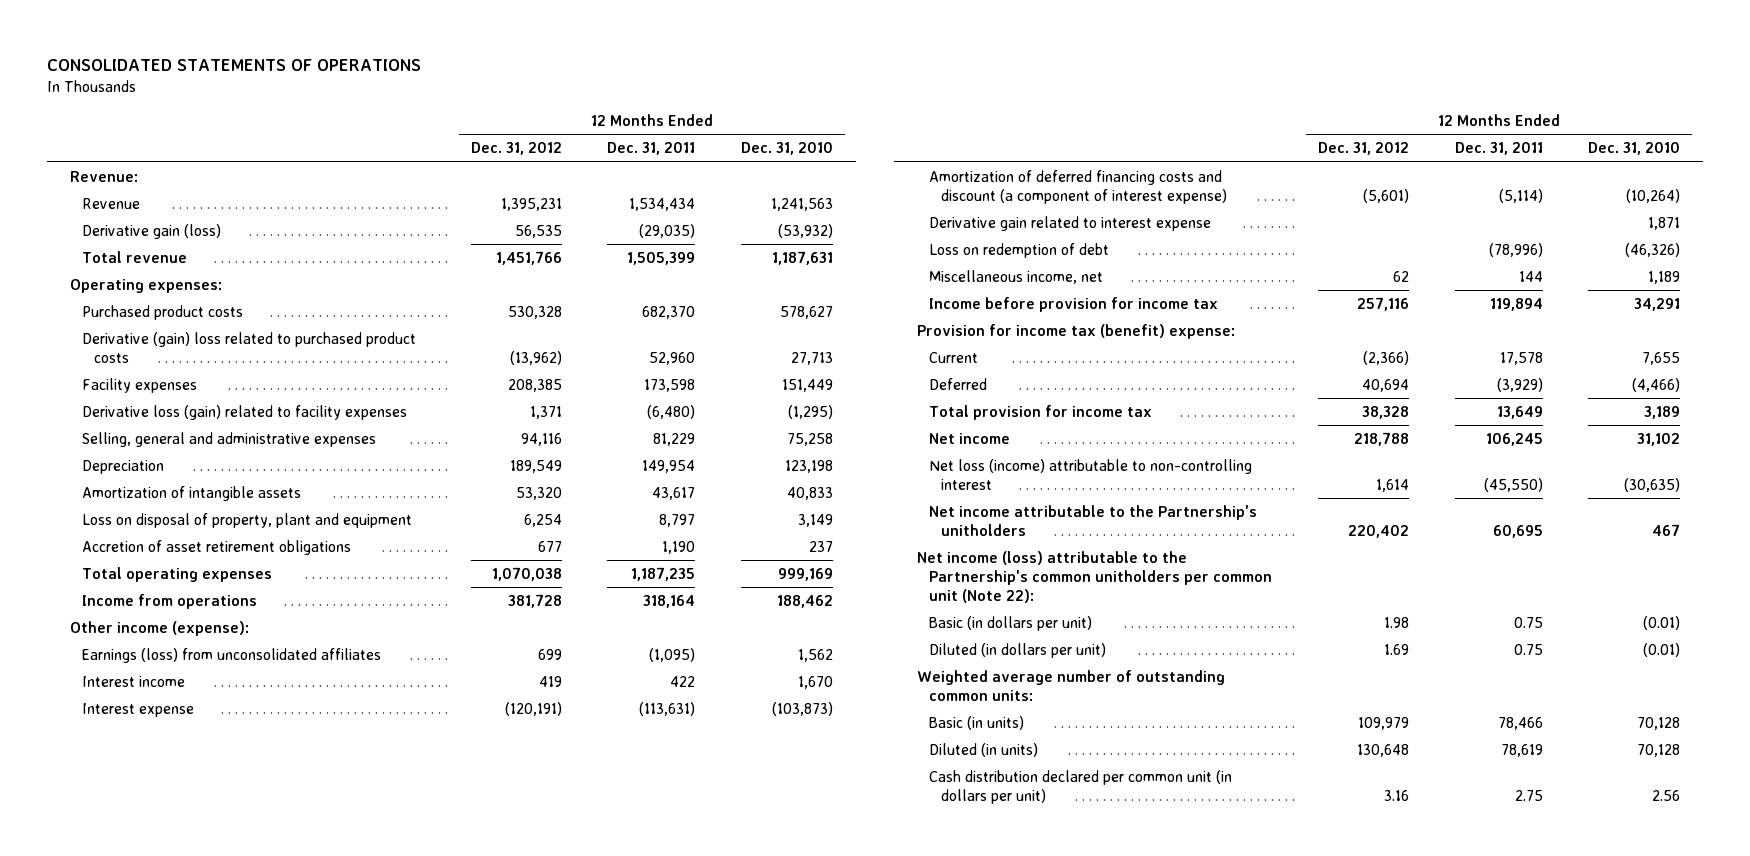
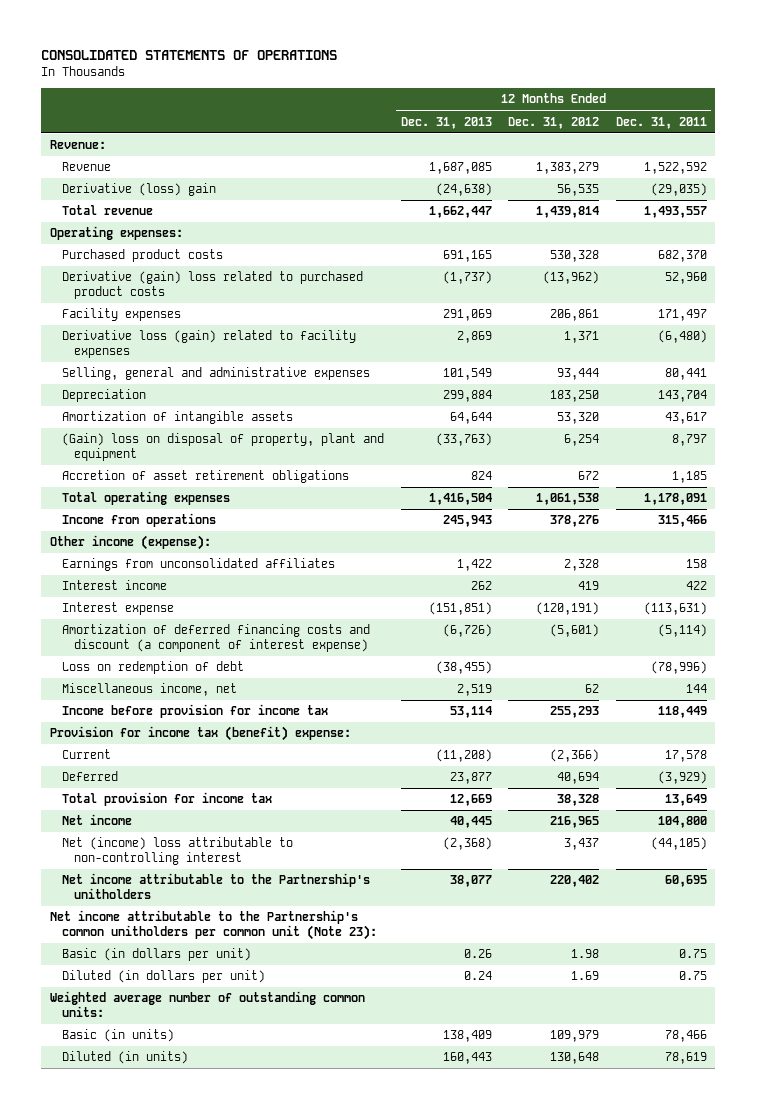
[741,142,834,156] Dec. 31, 2010 -> none
none -> [400,116,492,129] Dec. 31, 2013
[500,197,562,211] 1,395,231 -> [536,162,600,175] 1,383,279
[629,197,696,211] 1,534,434 -> [644,162,708,175] 1,522,592
[81,223,221,239] Derivative gain (loss) -> [61,183,216,197] Derivative (loss) gain
[495,250,562,265] 1,451,766 -> [536,206,600,219] 1,439,814
[627,251,696,265] 1,505,399 -> [644,206,708,219] 1,493,557
[507,378,562,392] 208,385 -> [550,309,600,322] 206,861
[644,378,696,392] 173,598 -> [658,309,708,322] 171,497
[520,432,562,446] 94,116 -> [557,368,600,381] 93,444
[653,432,696,446] 81,229 -> [665,368,708,381] 80,441
[509,459,562,473] 189,549 -> [550,390,600,403] 183,250
[642,459,696,473] 149,954 -> [658,390,708,403] 143,704
[81,512,412,528] Loss on disposal of property, plant and equipment -> [61,433,384,462] (Gain) loss on disposal of property, plant and equipment
[537,540,562,552] 677 -> [578,471,600,481] 672
[662,540,696,554] 1,190 -> [672,471,708,484] 1,185
[491,566,562,581] 1,070,038 -> [536,493,600,506] 1,061,538
[631,566,696,581] 1,187,235 -> [644,493,708,506] 1,178,091
[507,593,562,608] 381,728 -> [550,515,600,528] 378,276
[643,594,696,608] 318,164 -> [658,515,708,528] 315,466
[81,647,381,663] Earnings (loss) from unconsolidated affiliates -> [61,558,335,572] Earnings from unconsolidated affiliates
[537,648,562,660] 699 -> [564,559,600,572] 2,328
[649,647,696,662] (1,095) -> [686,559,708,569] 158
[929,215,1212,231] Derivative gain related to interest expense -> none
[1356,296,1409,311] 257,116 -> [550,706,600,719] 255,293
[1489,297,1543,311] 119,894 -> [658,706,708,719] 118,449
[1353,431,1409,446] 218,788 -> [550,816,600,829] 216,965
[1485,432,1543,446] 106,245 -> [658,816,708,829] 104,800
[929,458,1253,490] Net loss (income) attributable to non-controlling interest -> [61,837,293,866] Net (income) loss attributable to non-controlling interest
[1375,478,1409,492] 1,614 -> [564,838,600,851] 3,437
[1483,477,1543,492] (45,550) -> [651,837,708,851] (44,105)
[917,550,1273,603] Net income (loss) attributable to the Partnership's common unitholders per common unit (Note 22): -> [49,910,377,941] Net income attributable to the Partnership's common unitholders per common unit (Note 23):
[929,769,1233,804] Cash distribution declared per common unit (in dollars per unit) -> none

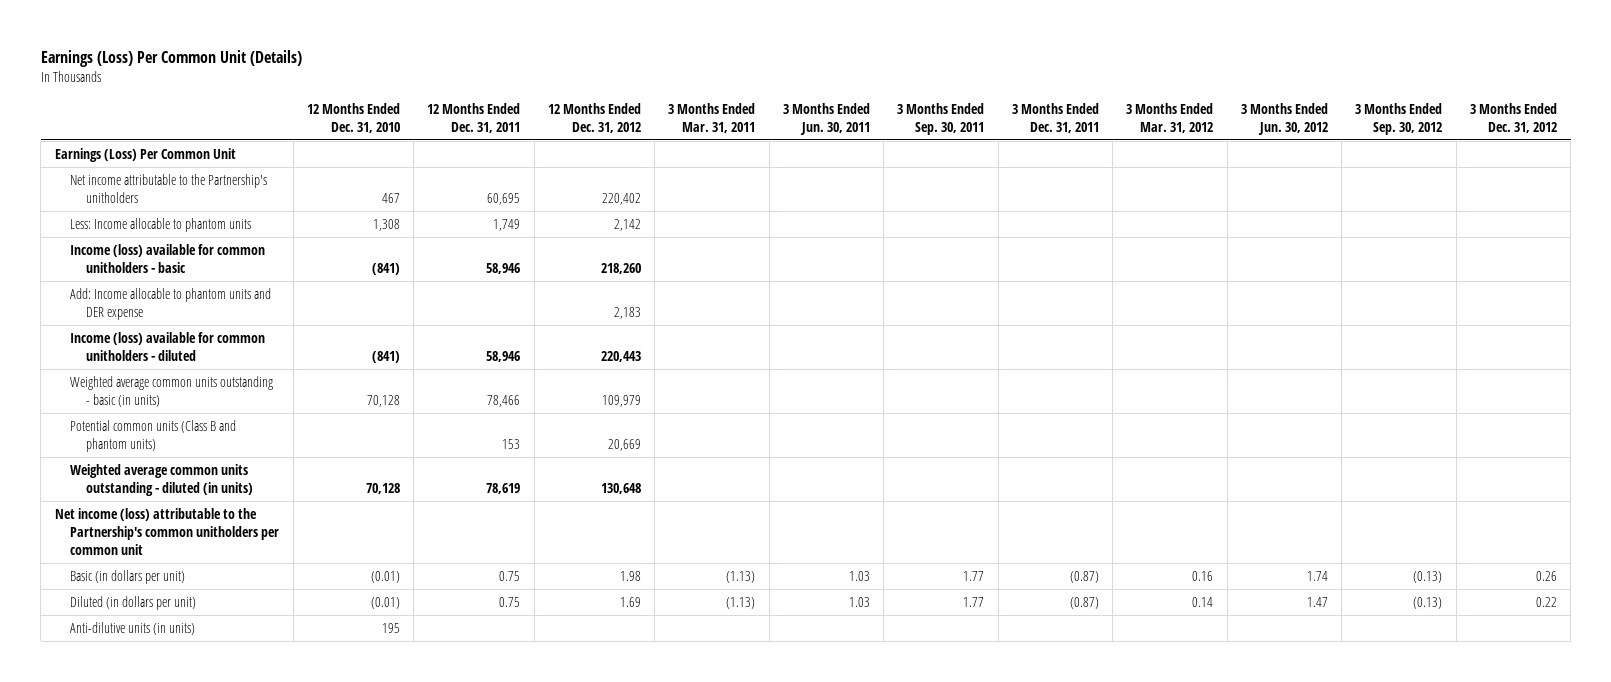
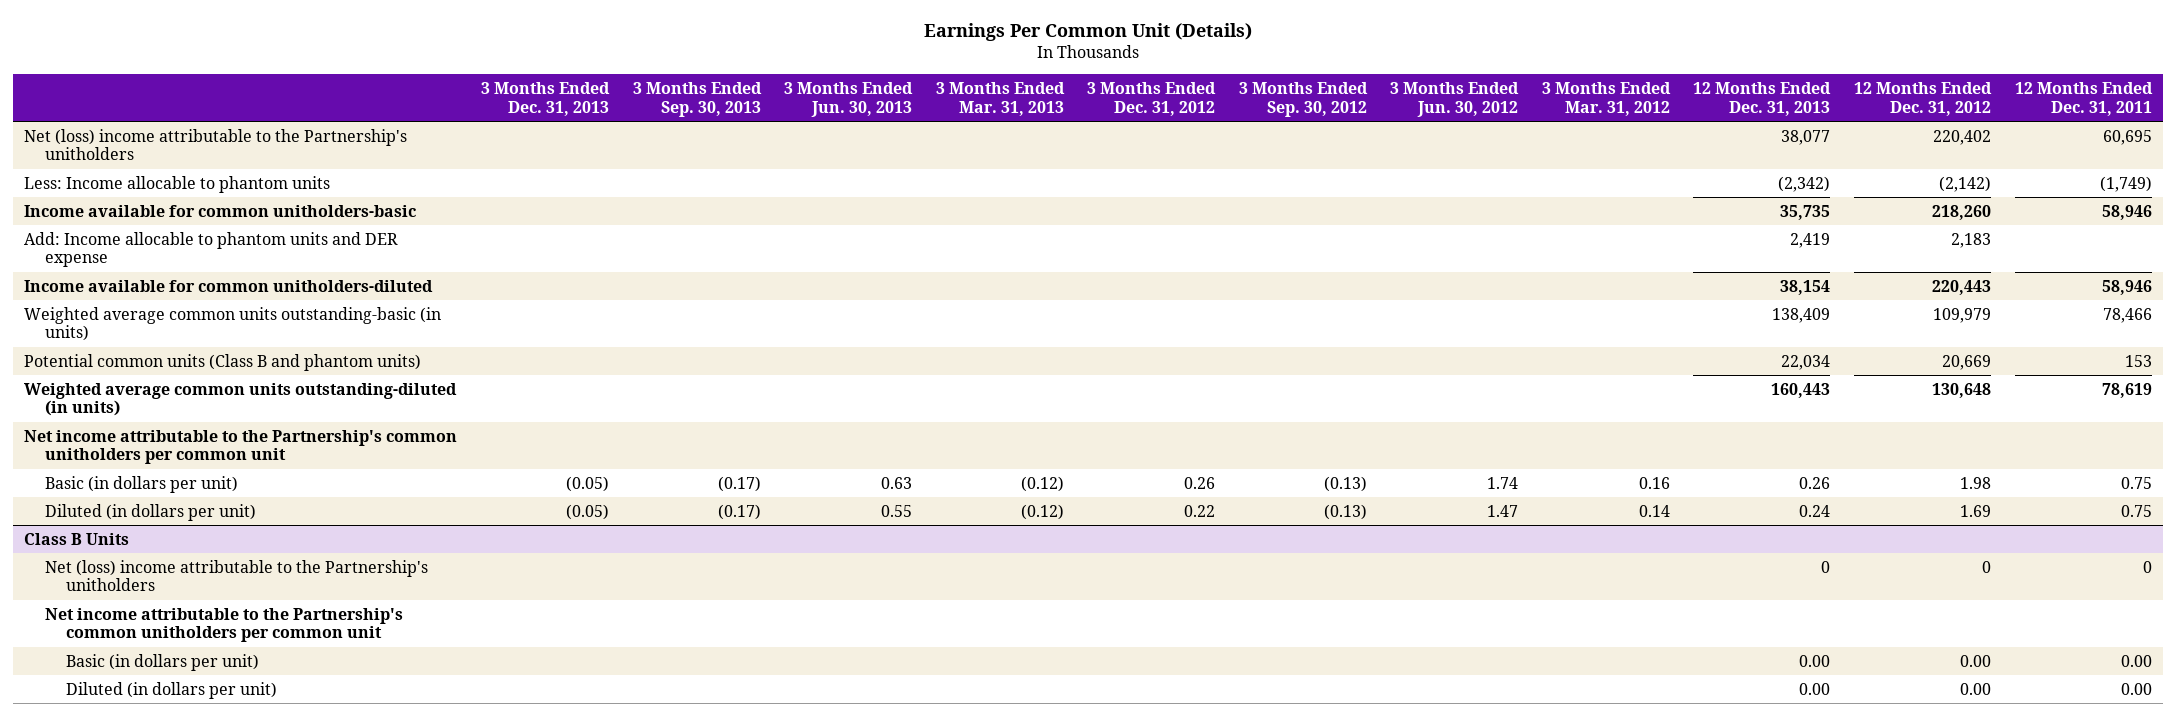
[40,49,302,67] Earnings (Loss) Per Common Unit (Details) -> [923,23,1252,42] Earnings Per Common Unit (Details)
[306,102,400,133] 12 Months Ended Dec. 31, 2010 -> none
[668,102,756,133] 3 Months Ended Mar. 31, 2011 -> none
[782,102,870,135] 3 Months Ended Jun. 30, 2011 -> none
[897,102,985,135] 3 Months Ended Sep. 30, 2011 -> none
[1011,102,1099,133] 3 Months Ended Dec. 31, 2011 -> none
none -> [480,81,610,116] 3 Months Ended Dec. 31, 2013
none -> [632,81,762,117] 3 Months Ended Sep. 30, 2013
none -> [784,81,914,117] 3 Months Ended Jun. 30, 2013
none -> [935,81,1065,116] 3 Months Ended Mar. 31, 2013
none -> [1693,81,1832,116] 12 Months Ended Dec. 31, 2013
[54,148,236,163] Earnings (Loss) Per Common Unit -> none
[70,174,268,204] Net income attributable to the Partnership's unitholders -> [24,128,408,161] Net (loss) income attributable to the Partnership's unitholders
[493,219,521,232] 1,749 -> [2099,175,2152,192] (1,749)
[613,219,641,232] 2,142 -> [1939,175,1992,192] (2,142)
[70,244,266,274] Income (loss) available for common unitholders - basic -> [24,204,417,217] Income available for common unitholders-basic
[70,332,266,362] Income (loss) available for common unitholders - diluted -> [24,279,434,292] Income available for common unitholders-diluted
[70,376,274,408] Weighted average common units outstanding - basic (in units) -> [24,306,442,342] Weighted average common units outstanding-basic (in units)
[70,464,254,497] Weighted average common units outstanding - diluted (in units) -> [24,382,458,417] Weighted average common units outstanding-diluted (in units)
[54,508,280,556] Net income (loss) attributable to the Partnership's common unitholders per common unit -> [24,429,458,465] Net income attributable to the Partnership's common unitholders per common unit
[70,622,196,636] Anti-dilutive units (in units) -> none
none -> [24,532,130,545] Class B Units
none -> [45,559,429,592] Net (loss) income attributable to the Partnership's unitholders
none -> [45,607,404,643] Net income attributable to the Partnership's common unitholders per common unit
none -> [66,653,260,671] Basic (in dollars per unit)
none -> [66,681,278,699] Diluted (in dollars per unit)

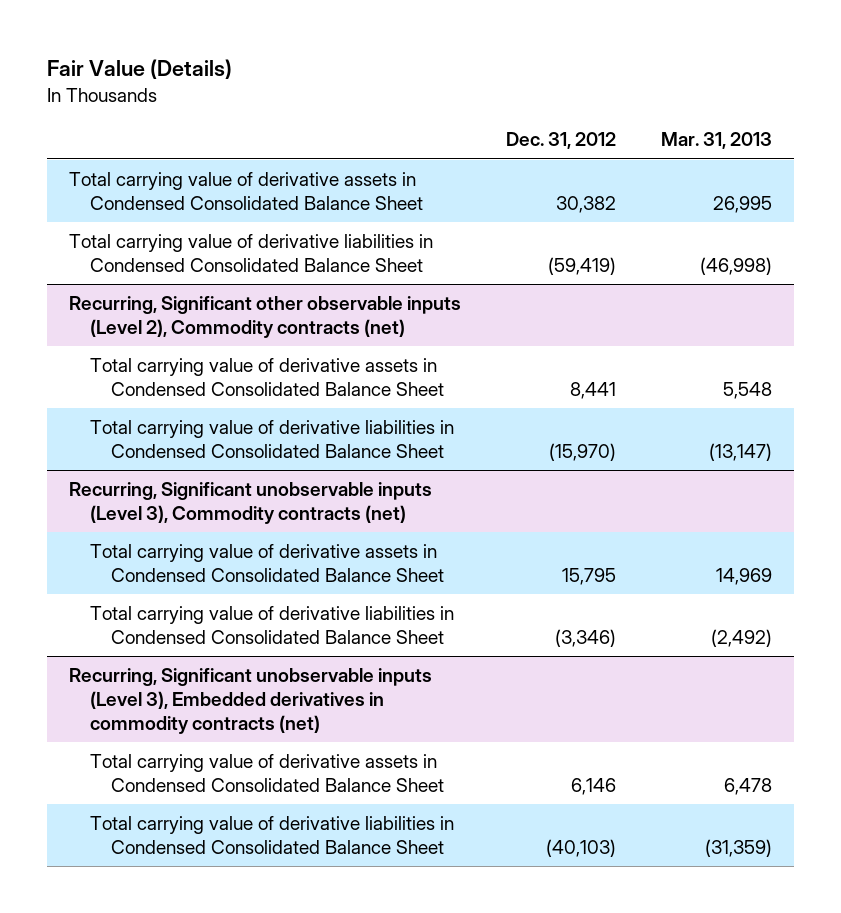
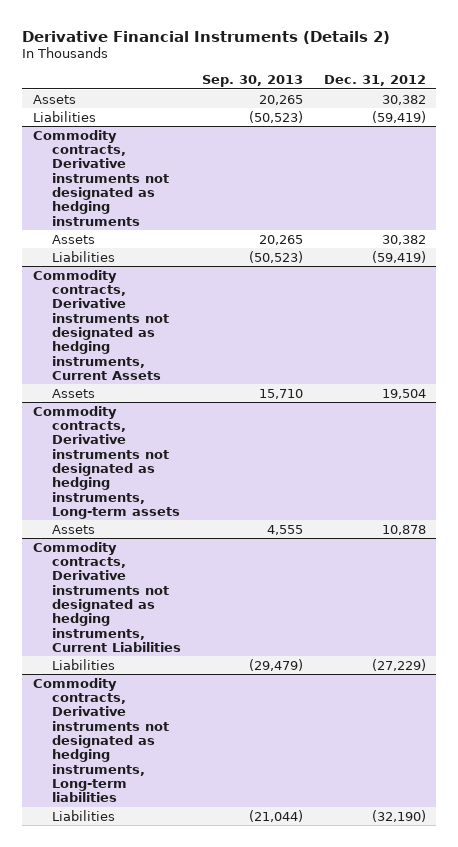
[47,59,233,80] Fair Value (Details) -> [22,30,391,44] Derivative Financial Instruments (Details 2)
[660,132,772,150] Mar. 31, 2013 -> none
none -> [201,75,303,88] Sep. 30, 2013
[69,295,462,338] Recurring, Significant other observable inputs (Level 2), Commodity contracts (net) -> none
[90,357,445,396] Total carrying value of derivative assets in Condensed Consolidated Balance Sheet -> none
[90,419,455,458] Total carrying value of derivative liabilities in Condensed Consolidated Balance Sheet -> none
[69,481,433,524] Recurring, Significant unobservable inputs (Level 3), Commodity contracts (net) -> none
[90,543,445,582] Total carrying value of derivative assets in Condensed Consolidated Balance Sheet -> none
[90,605,455,644] Total carrying value of derivative liabilities in Condensed Consolidated Balance Sheet -> none
[69,667,433,734] Recurring, Significant unobservable inputs (Level 3), Embedded derivatives in commodity contracts (net) -> none
[90,753,445,792] Total carrying value of derivative assets in Condensed Consolidated Balance Sheet -> none
[90,815,455,854] Total carrying value of derivative liabilities in Condensed Consolidated Balance Sheet -> none
[69,171,424,210] Total carrying value of derivative assets in Condensed Consolidated Balance Sheet -> [32,94,76,104] Assets
[69,233,434,272] Total carrying value of derivative liabilities in Condensed Consolidated Balance Sheet -> [32,110,96,122] Liabilities
none -> [32,129,170,226] Commodity contracts, Derivative instruments not designated as hedging instruments
none -> [52,234,96,244] Assets
none -> [52,250,116,262] Liabilities
none -> [32,269,170,380] Commodity contracts, Derivative instruments not designated as hedging instruments, Current Assets
none -> [52,388,96,398] Assets
none -> [32,405,181,519] Commodity contracts, Derivative instruments not designated as hedging instruments, Long-term assets
none -> [52,524,96,534] Assets
none -> [32,541,182,652] Commodity contracts, Derivative instruments not designated as hedging instruments, Current Liabilities
none -> [52,658,116,670] Liabilities
none -> [32,677,170,803] Commodity contracts, Derivative instruments not designated as hedging instruments, Long-term liabilities
none -> [52,809,116,821] Liabilities

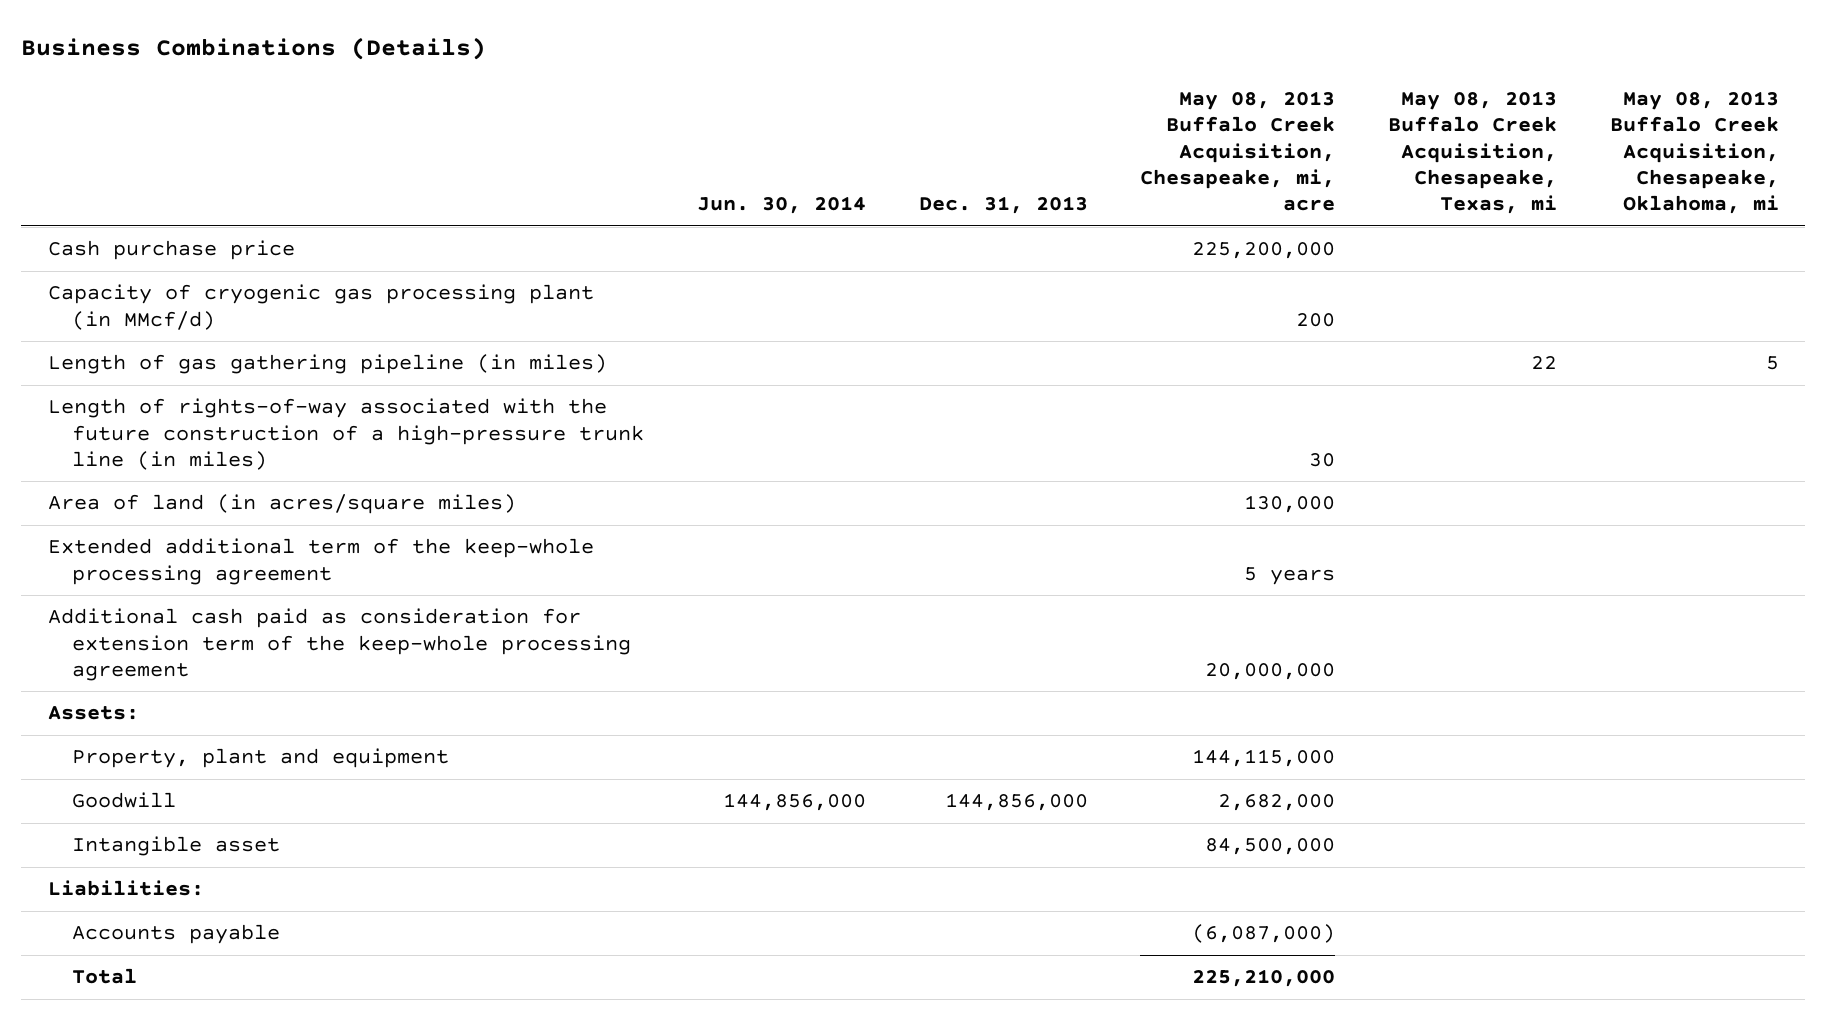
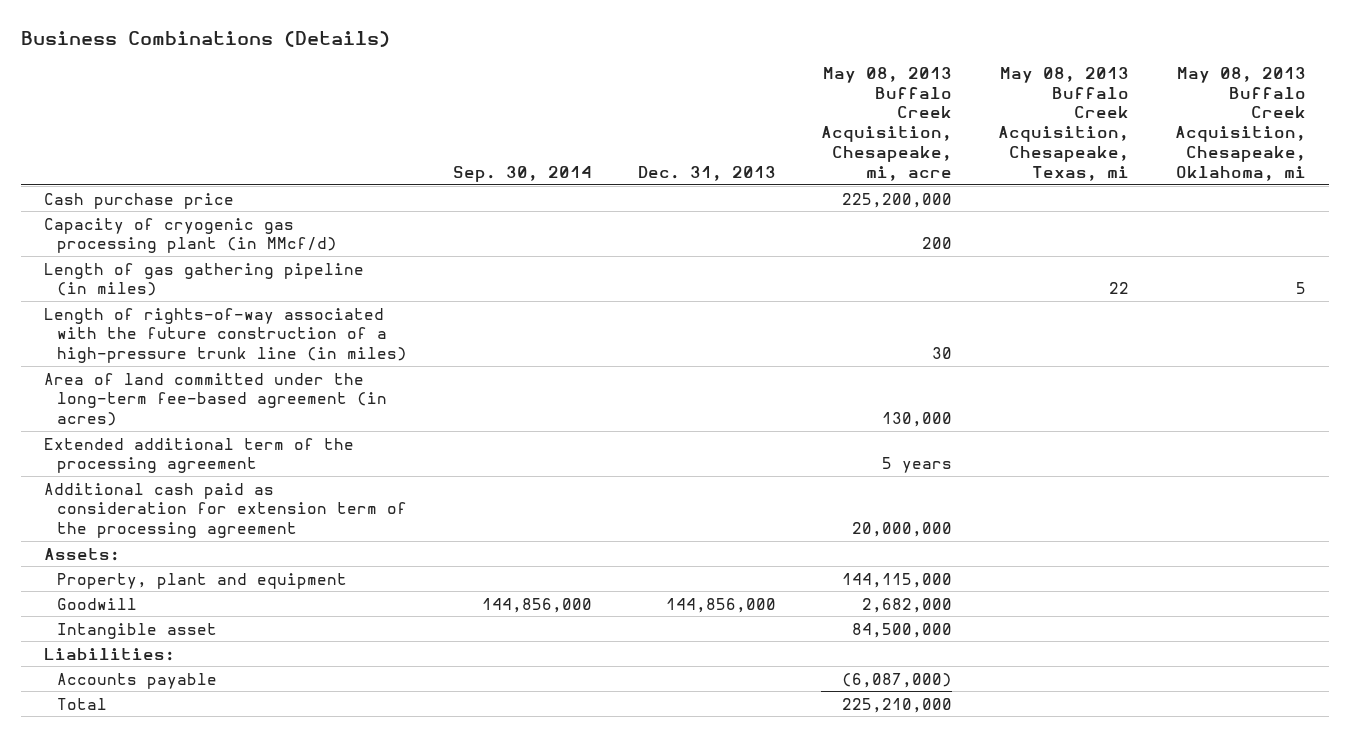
[696,196,866,215] Jun. 30, 2014 -> none
none -> [452,165,592,182] Sep. 30, 2014
[47,494,516,515] Area of land (in acres/square miles) -> none
none -> [43,372,387,427] Area of land committed under the long-term fee-based agreement (in acres)
[47,538,594,585] Extended additional term of the keep-whole processing agreement -> [43,437,354,474] Extended additional term of the processing agreement
[47,608,632,681] Additional cash paid as consideration for extension term of the keep-whole processing agreement -> [43,482,407,539] Additional cash paid as consideration for extension term of the processing agreement

